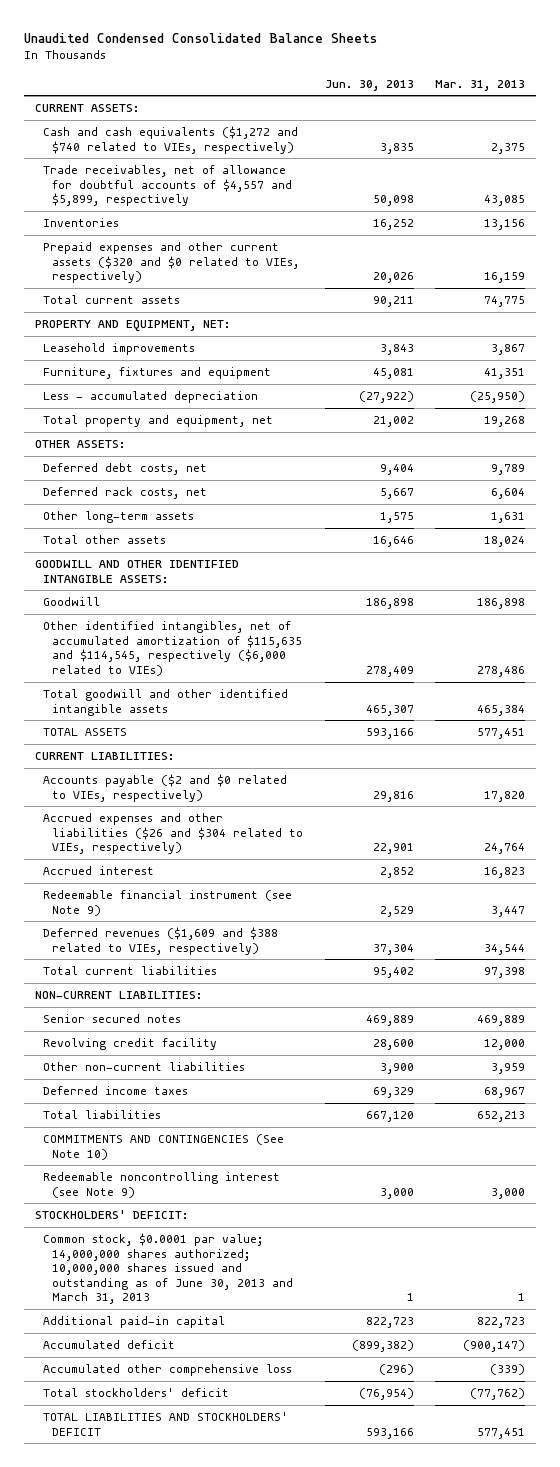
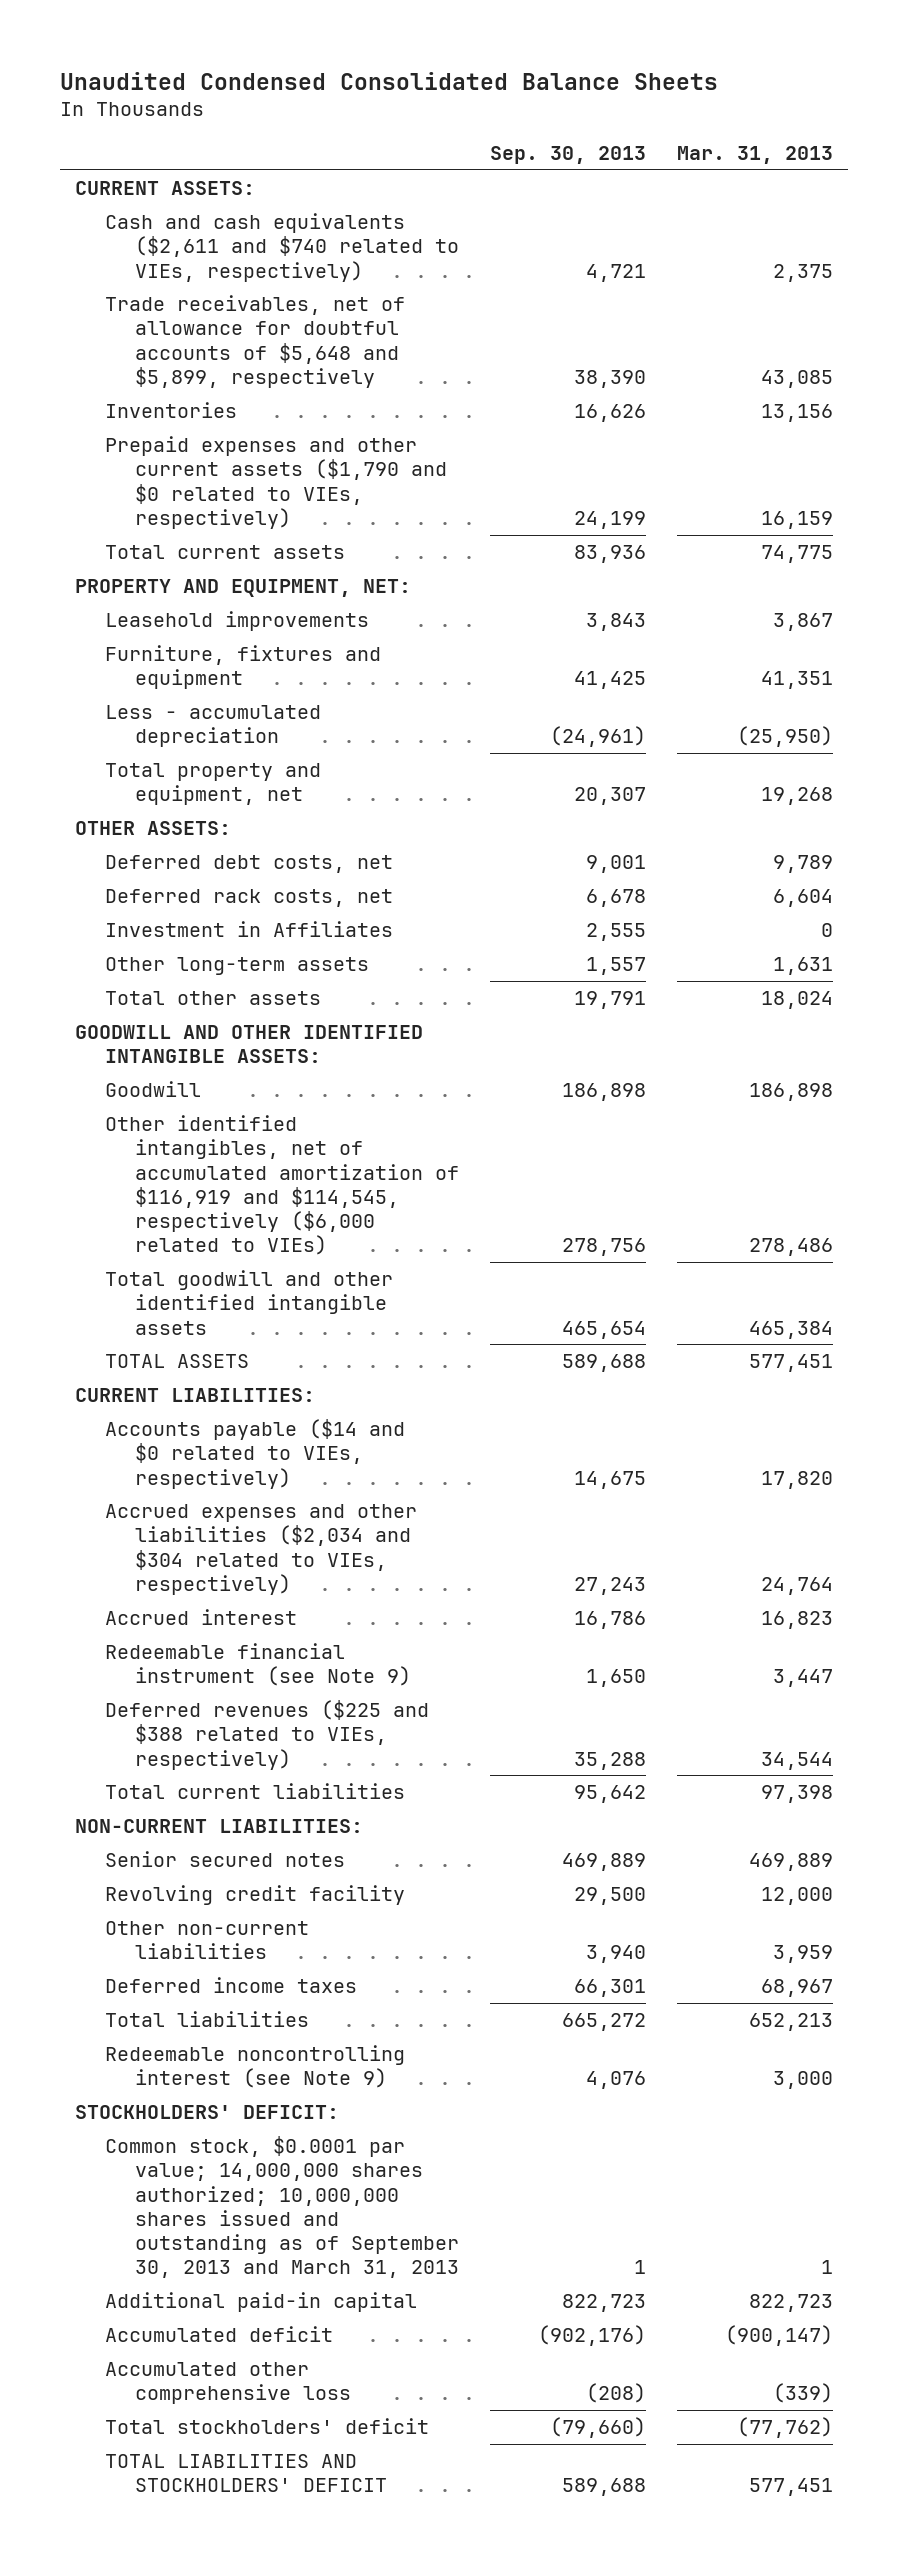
[324,79,414,91] Jun. 30, 2013 -> none
none -> [490,146,647,165] Sep. 30, 2013
[43,126,299,154] Cash and cash equivalents ($1,272 and $740 related to VIEs, respectively) -> [105,213,460,282] Cash and cash equivalents ($2,611 and $740 related to VIEs, respectively)
[43,165,293,207] Trade receivables, net of allowance for doubtful accounts of $4,557 and $5,899, respectively -> [105,295,406,388] Trade receivables, net of allowance for doubtful accounts of $5,648 and $5,899, respectively
[43,242,300,284] Prepaid expenses and other current assets ($320 and $0 related to VIEs, respectively) -> [105,436,448,529] Prepaid expenses and other current assets ($1,790 and $0 related to VIEs, respectively)
none -> [105,921,394,938] Investment in Affiliates
[43,621,303,676] Other identified intangibles, net of accumulated amortization of $115,635 and $114,545, respectively ($6,000 related to VIEs) -> [105,1115,460,1256] Other identified intangibles, net of accumulated amortization of $116,919 and $114,545, respectively ($6,000 related to VIEs)
[43,774,288,802] Accounts payable ($2 and $0 related to VIEs, respectively) -> [105,1419,406,1489] Accounts payable ($14 and $0 related to VIEs, respectively)
[43,813,304,855] Accrued expenses and other liabilities ($26 and $304 related to VIEs, respectively) -> [105,1504,418,1595] Accrued expenses and other liabilities ($2,034 and $304 related to VIEs, respectively)
[43,927,279,955] Deferred revenues ($1,609 and $388 related to VIEs, respectively) -> [105,1700,430,1770] Deferred revenues ($225 and $388 related to VIEs, respectively)
[43,1134,285,1160] COMMITMENTS AND CONTINGENCIES (See Note 10) -> none
[43,1233,294,1305] Common stock, $0.0001 par value; 14,000,000 shares authorized; 10,000,000 shares issued and outstanding as of June 30, 2013 and March 31, 2013 -> [105,2136,460,2279] Common stock, $0.0001 par value; 14,000,000 shares authorized; 10,000,000 shares issued and outstanding as of September 30, 2013 and March 31, 2013

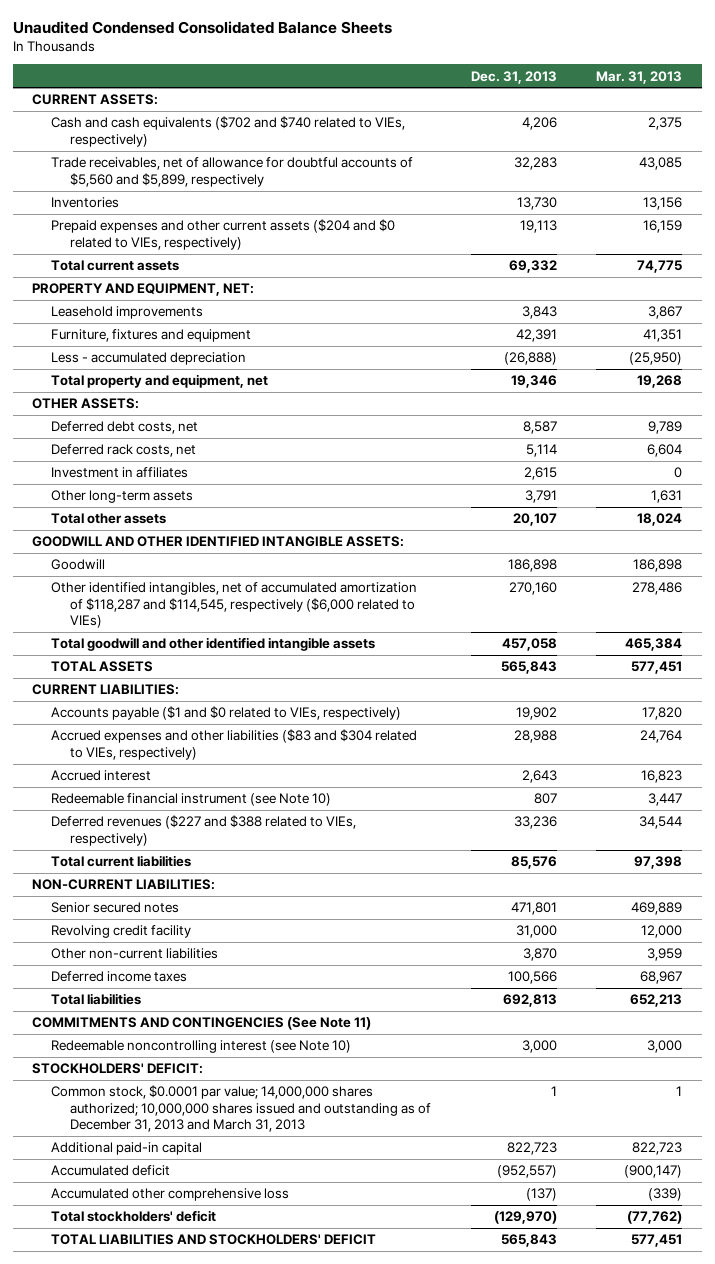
[490,146,647,165] Sep. 30, 2013 -> none
none -> [470,70,557,84] Dec. 31, 2013
[105,213,460,282] Cash and cash equivalents ($2,611 and $740 related to VIEs, respectively) -> [51,116,406,147] Cash and cash equivalents ($702 and $740 related to VIEs, respectively)
[105,295,406,388] Trade receivables, net of allowance for doubtful accounts of $5,648 and $5,899, respectively -> [51,157,414,187] Trade receivables, net of allowance for doubtful accounts of $5,560 and $5,899, respectively
[105,436,448,529] Prepaid expenses and other current assets ($1,790 and $0 related to VIEs, respectively) -> [51,219,396,250] Prepaid expenses and other current assets ($204 and $0 related to VIEs, respectively)
[105,921,394,938] Investment in Affiliates -> [51,467,189,479] Investment in affiliates
[105,1115,460,1256] Other identified intangibles, net of accumulated amortization of $116,919 and $114,545, respectively ($6,000 related to VIEs) -> [51,582,418,629] Other identified intangibles, net of accumulated amortization of $118,287 and $114,545, respectively ($6,000 related to VIEs)
[105,1419,406,1489] Accounts payable ($14 and $0 related to VIEs, respectively) -> [51,706,402,721] Accounts payable ($1 and $0 related to VIEs, respectively)
[105,1504,418,1595] Accrued expenses and other liabilities ($2,034 and $304 related to VIEs, respectively) -> [51,729,418,760] Accrued expenses and other liabilities ($83 and $304 related to VIEs, respectively)
[105,1643,412,1687] Redeemable financial instrument (see Note 9) -> [51,793,332,807] Redeemable financial instrument (see Note 10)
[105,1700,430,1770] Deferred revenues ($225 and $388 related to VIEs, respectively) -> [51,815,357,846] Deferred revenues ($227 and $388 related to VIEs, respectively)
none -> [32,1017,372,1031] COMMITMENTS AND CONTINGENCIES (See Note 11)
[105,2045,406,2089] Redeemable noncontrolling interest (see Note 9) -> [51,1040,352,1054] Redeemable noncontrolling interest (see Note 10)
[105,2136,460,2279] Common stock, $0.0001 par value; 14,000,000 shares authorized; 10,000,000 shares issued and outstanding as of September 30, 2013 and March 31, 2013 -> [51,1085,432,1133] Common stock, $0.0001 par value; 14,000,000 shares authorized; 10,000,000 shares issued and outstanding as of December 31, 2013 and March 31, 2013

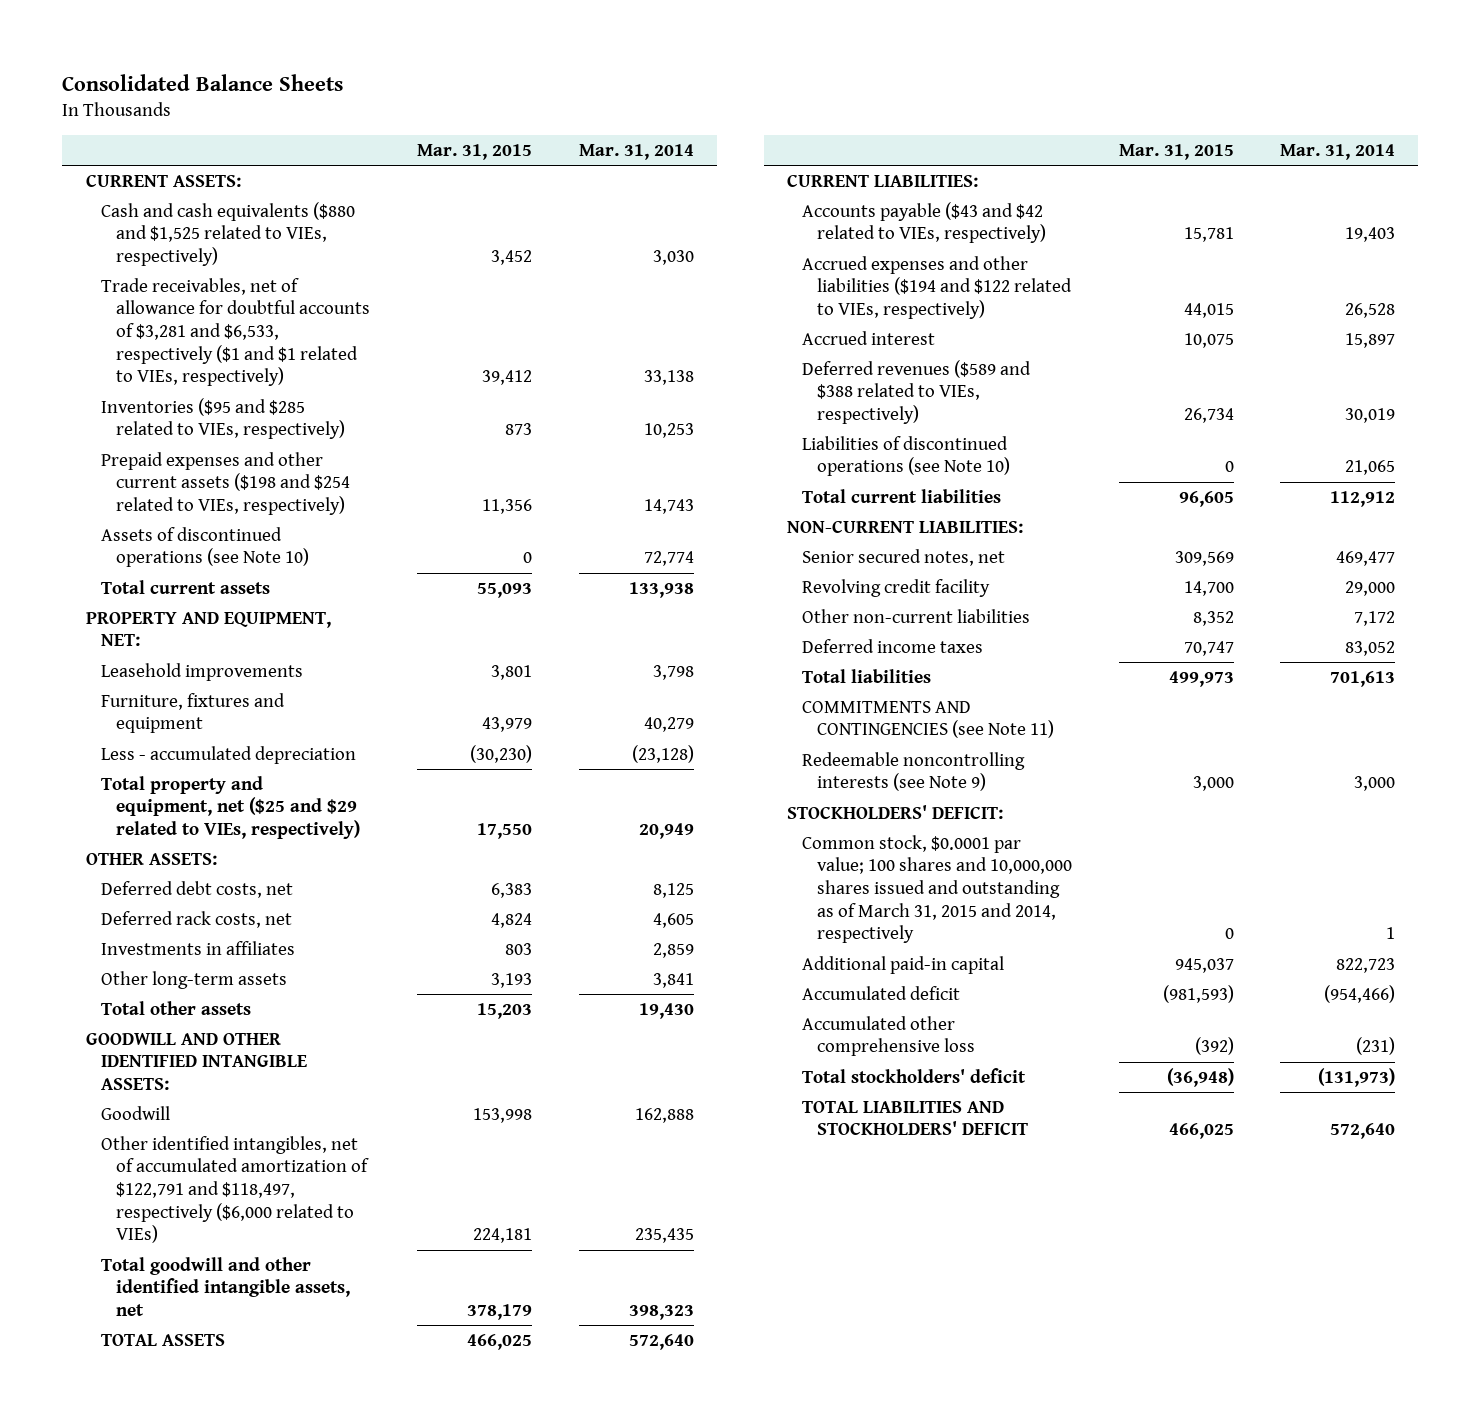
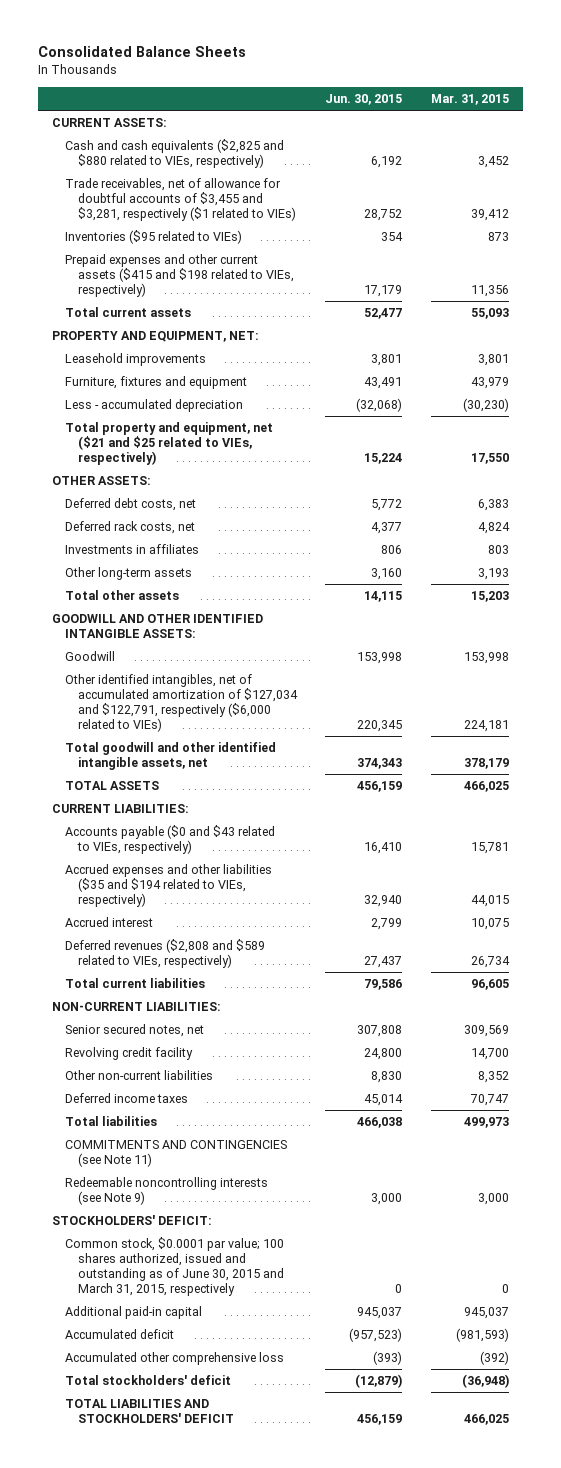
[578,143,694,160] Mar. 31, 2014 -> none
none -> [325,94,403,106] Jun. 30, 2015
[100,526,309,568] Assets of discontinued operations (see Note 10) -> none
[100,201,355,267] Cash and cash equivalents ($880 and $1,525 related to VIEs, respectively) -> [64,139,284,168] Cash and cash equivalents ($2,825 and $880 related to VIEs, respectively)
[100,277,370,387] Trade receivables, net of allowance for doubtful accounts of $3,281 and $6,533, respectively ($1 and $1 related to VIEs, respectively) -> [64,178,296,221] Trade receivables, net of allowance for doubtful accounts of $3,455 and $3,281, respectively ($1 related to VIEs)
[100,397,345,440] Inventories ($95 and $285 related to VIEs, respectively) -> [64,230,242,245] Inventories ($95 related to VIEs)
[100,451,350,516] Prepaid expenses and other current assets ($198 and $254 related to VIEs, respectively) -> [64,254,294,297] Prepaid expenses and other current assets ($415 and $198 related to VIEs, respectively)
[100,775,360,840] Total property and equipment, net ($25 and $29 related to VIEs, respectively) -> [64,422,273,465] Total property and equipment, net ($21 and $25 related to VIEs, respectively)
[100,1135,369,1244] Other identified intangibles, net of accumulated amortization of $122,791 and $118,497, respectively ($6,000 related to VIEs) -> [64,674,298,732] Other identified intangibles, net of accumulated amortization of $127,034 and $122,791, respectively ($6,000 related to VIEs)
[801,201,1047,244] Accounts payable ($43 and $42 related to VIEs, respectively) -> [64,825,275,854] Accounts payable ($0 and $43 related to VIEs, respectively)
[801,255,1073,320] Accrued expenses and other liabilities ($194 and $122 related to VIEs, respectively) -> [64,864,272,907] Accrued expenses and other liabilities ($35 and $194 related to VIEs, respectively)
[801,435,1011,477] Liabilities of discontinued operations (see Note 10) -> none
[801,359,1031,425] Deferred revenues ($589 and $388 related to VIEs, respectively) -> [64,939,265,968] Deferred revenues ($2,808 and $589 related to VIEs, respectively)
[801,834,1073,944] Common stock, $0.0001 par value; 100 shares and 10,000,000 shares issued and outstanding as of March 31, 2015 and 2014, respectively -> [64,1237,284,1296] Common stock, $0.0001 par value; 100 shares authorized, issued and outstanding as of June 30, 2015 and March 31, 2015, respectively

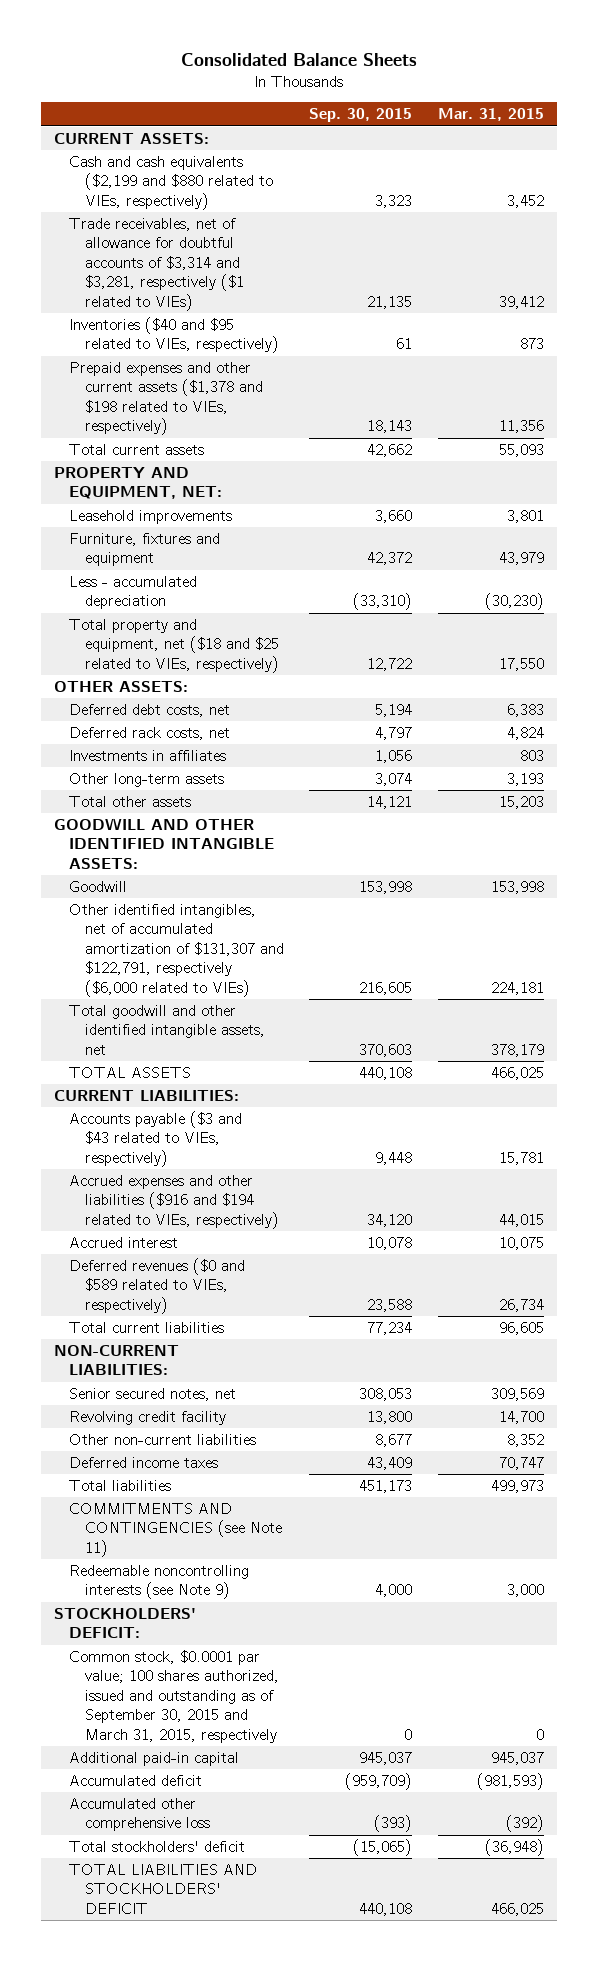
[325,94,403,106] Jun. 30, 2015 -> none
none -> [309,108,413,123] Sep. 30, 2015
[64,139,284,168] Cash and cash equivalents ($2,825 and $880 related to VIEs, respectively) -> [69,156,273,210] Cash and cash equivalents ($2,199 and $880 related to VIEs, respectively)
[64,178,296,221] Trade receivables, net of allowance for doubtful accounts of $3,455 and $3,281, respectively ($1 related to VIEs) -> [69,218,244,311] Trade receivables, net of allowance for doubtful accounts of $3,314 and $3,281, respectively ($1 related to VIEs)
[64,230,242,245] Inventories ($95 related to VIEs) -> [69,317,279,354] Inventories ($40 and $95 related to VIEs, respectively)
[64,254,294,297] Prepaid expenses and other current assets ($415 and $198 related to VIEs, respectively) -> [69,362,263,436] Prepaid expenses and other current assets ($1,378 and $198 related to VIEs, respectively)
[64,422,273,465] Total property and equipment, net ($21 and $25 related to VIEs, respectively) -> [69,619,279,673] Total property and equipment, net ($18 and $25 related to VIEs, respectively)
[64,674,298,732] Other identified intangibles, net of accumulated amortization of $127,034 and $122,791, respectively ($6,000 related to VIEs) -> [69,904,284,997] Other identified intangibles, net of accumulated amortization of $131,307 and $122,791, respectively ($6,000 related to VIEs)
[64,825,275,854] Accounts payable ($0 and $43 related to VIEs, respectively) -> [69,1111,243,1167] Accounts payable ($3 and $43 related to VIEs, respectively)
[64,864,272,907] Accrued expenses and other liabilities ($35 and $194 related to VIEs, respectively) -> [69,1175,279,1229] Accrued expenses and other liabilities ($916 and $194 related to VIEs, respectively)
[64,939,265,968] Deferred revenues ($2,808 and $589 related to VIEs, respectively) -> [69,1258,246,1314] Deferred revenues ($0 and $589 related to VIEs, respectively)
[64,1237,284,1296] Common stock, $0.0001 par value; 100 shares authorized, issued and outstanding as of June 30, 2015 and March 31, 2015, respectively -> [69,1650,279,1743] Common stock, $0.0001 par value; 100 shares authorized, issued and outstanding as of September 30, 2015 and March 31, 2015, respectively

